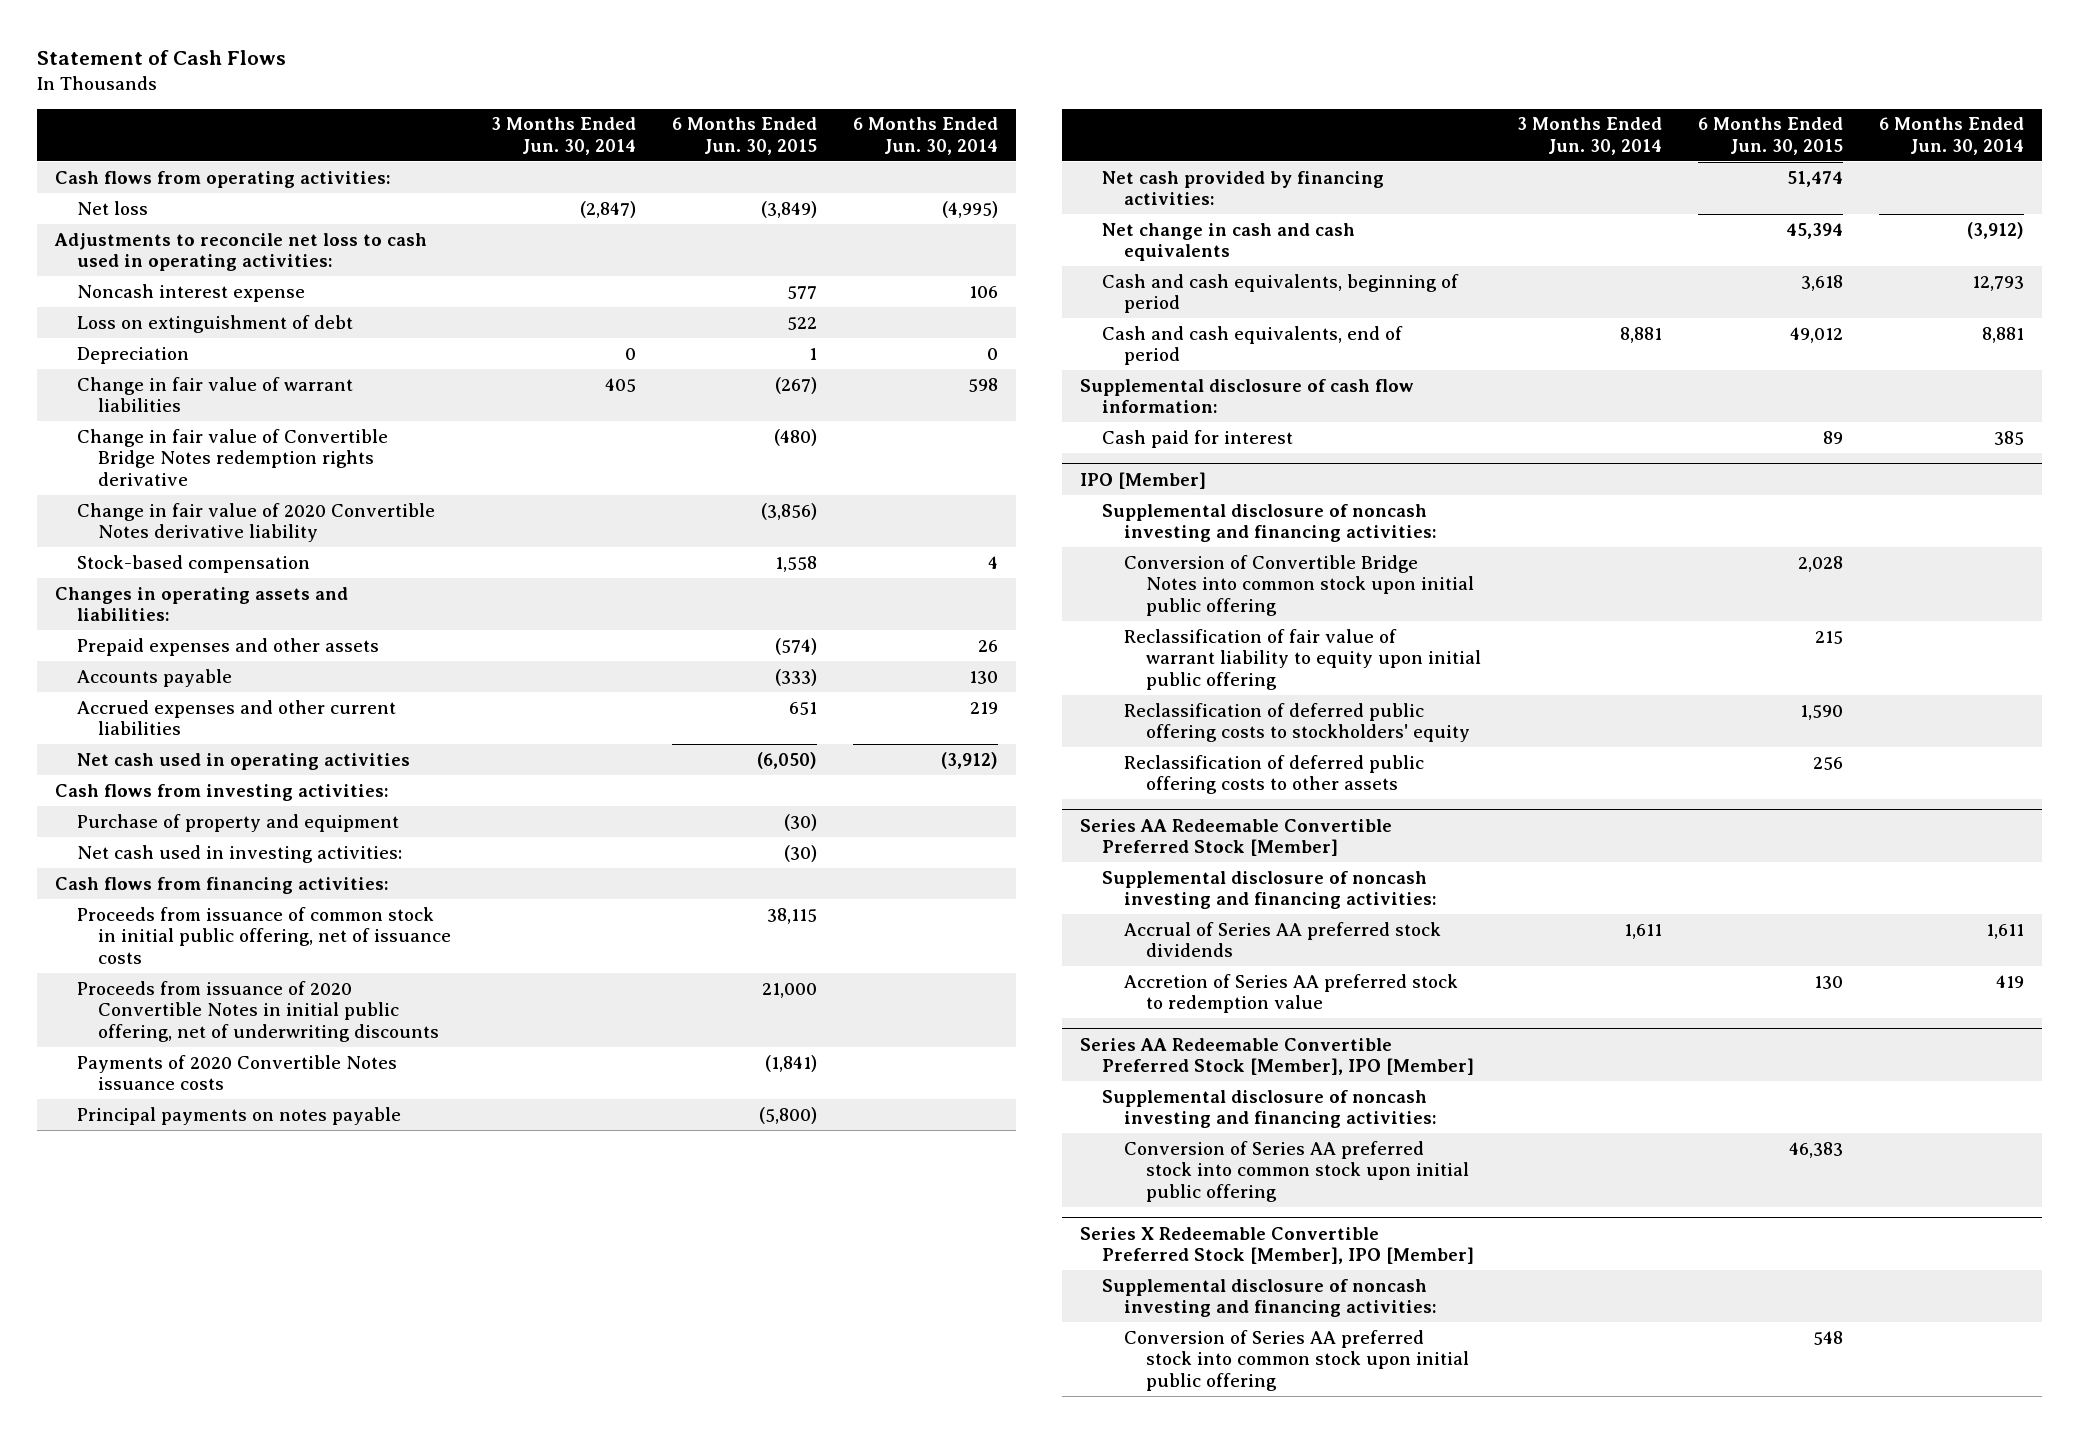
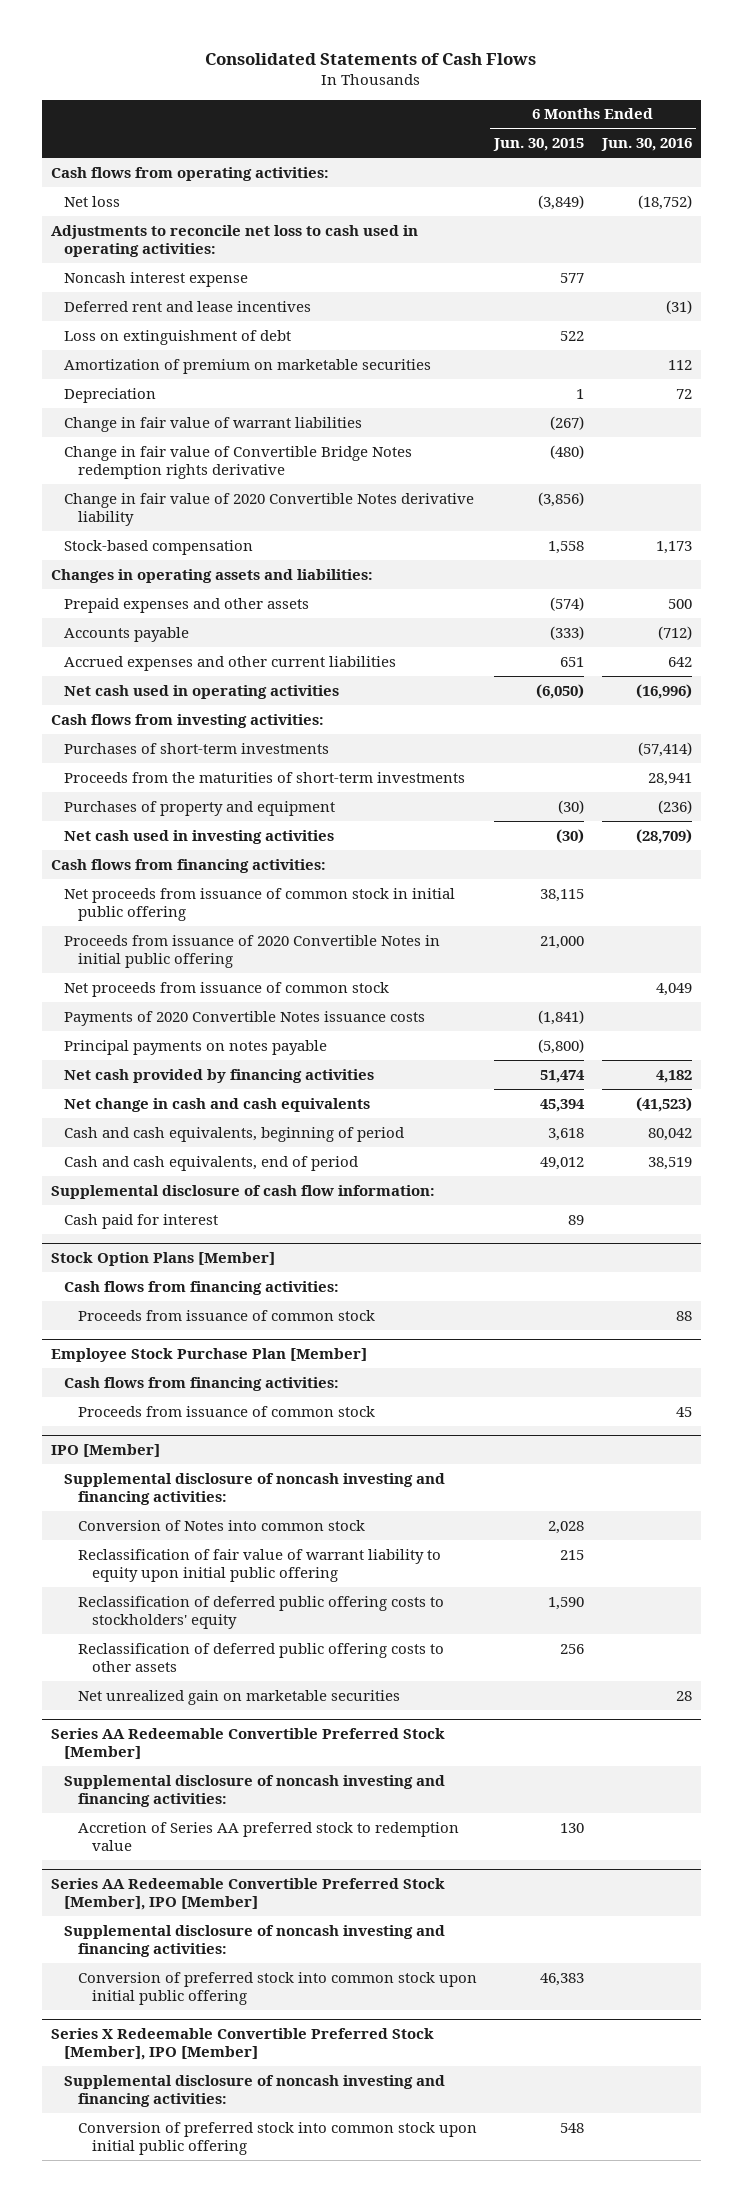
[36,50,286,66] Statement of Cash Flows -> [205,52,537,65] Consolidated Statements of Cash Flows
[491,117,637,155] 3 Months Ended Jun. 30, 2014 -> none
[853,117,999,155] 6 Months Ended Jun. 30, 2014 -> none
none -> [600,138,692,152] Jun. 30, 2016
none -> [64,300,312,312] Deferred rent and lease incentives
none -> [64,358,432,374] Amortization of premium on marketable securities
none -> [64,742,330,754] Purchases of short-term investments
none -> [64,771,466,783] Proceeds from the maturities of short-term investments
[76,813,399,832] Purchase of property and equipment -> [64,800,336,816] Purchases of property and equipment
[76,844,402,863] Net cash used in investing activities: -> [64,829,335,844] Net cash used in investing activities
[76,906,452,965] Proceeds from issuance of common stock in initial public offering, net of issuance costs -> [64,887,456,921] Net proceeds from issuance of common stock in initial public offering
[76,980,440,1043] Proceeds from issuance of 2020 Convertible Notes in initial public offering, net of underwriting discounts -> [64,934,441,968] Proceeds from issuance of 2020 Convertible Notes in initial public offering
none -> [64,981,390,997] Net proceeds from issuance of common stock
[1102,170,1385,206] Net cash provided by financing activities: -> [64,1068,375,1083] Net cash provided by financing activities
none -> [50,1251,275,1266] Stock Option Plans [Member]
none -> [64,1280,340,1295] Cash flows from financing activities:
none -> [78,1309,376,1321] Proceeds from issuance of common stock
none -> [50,1347,367,1362] Employee Stock Purchase Plan [Member]
none -> [64,1376,340,1391] Cash flows from financing activities:
none -> [78,1405,376,1417] Proceeds from issuance of common stock
[1124,554,1475,617] Conversion of Convertible Bridge Notes into common stock upon initial public offering -> [78,1519,366,1531] Conversion of Notes into common stock
none -> [78,1689,401,1705] Net unrealized gain on marketable securities
[1124,921,1442,958] Accrual of Series AA preferred stock dividends -> none
[1124,1140,1470,1203] Conversion of Series AA preferred stock into common stock upon initial public offering -> [78,1971,478,2005] Conversion of preferred stock into common stock upon initial public offering
[1124,1329,1470,1392] Conversion of Series AA preferred stock into common stock upon initial public offering -> [78,2121,478,2155] Conversion of preferred stock into common stock upon initial public offering

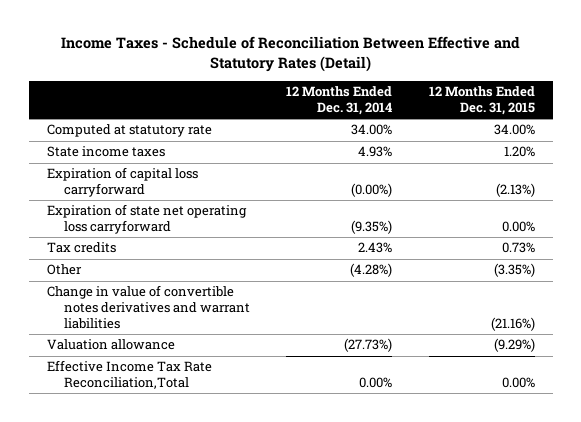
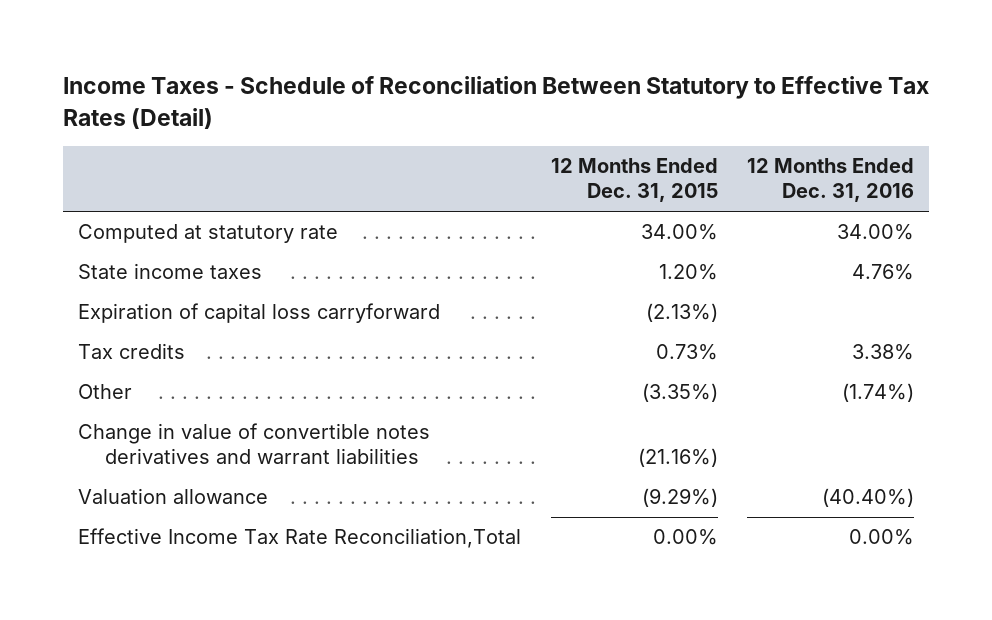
[60,36,520,73] Income Taxes - Schedule of Reconciliation Between Effective and Statutory Rates (Detail) -> [62,76,929,129] Income Taxes - Schedule of Reconciliation Between Statutory to Effective Tax Rates (Detail)
[286,86,393,116] 12 Months Ended Dec. 31, 2014 -> none
none -> [747,158,915,203] 12 Months Ended Dec. 31, 2016
[46,204,247,235] Expiration of state net operating loss carryforward -> none

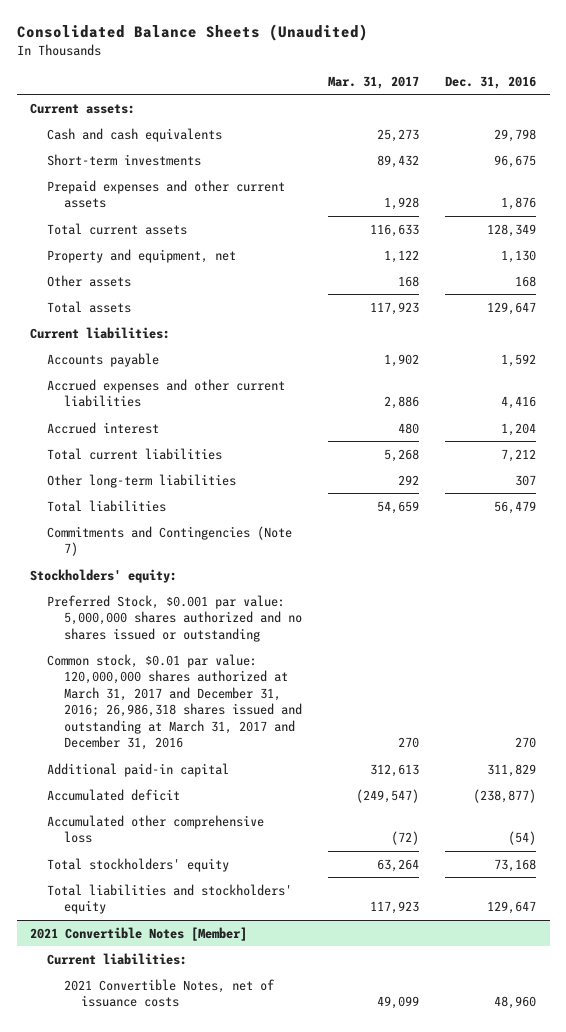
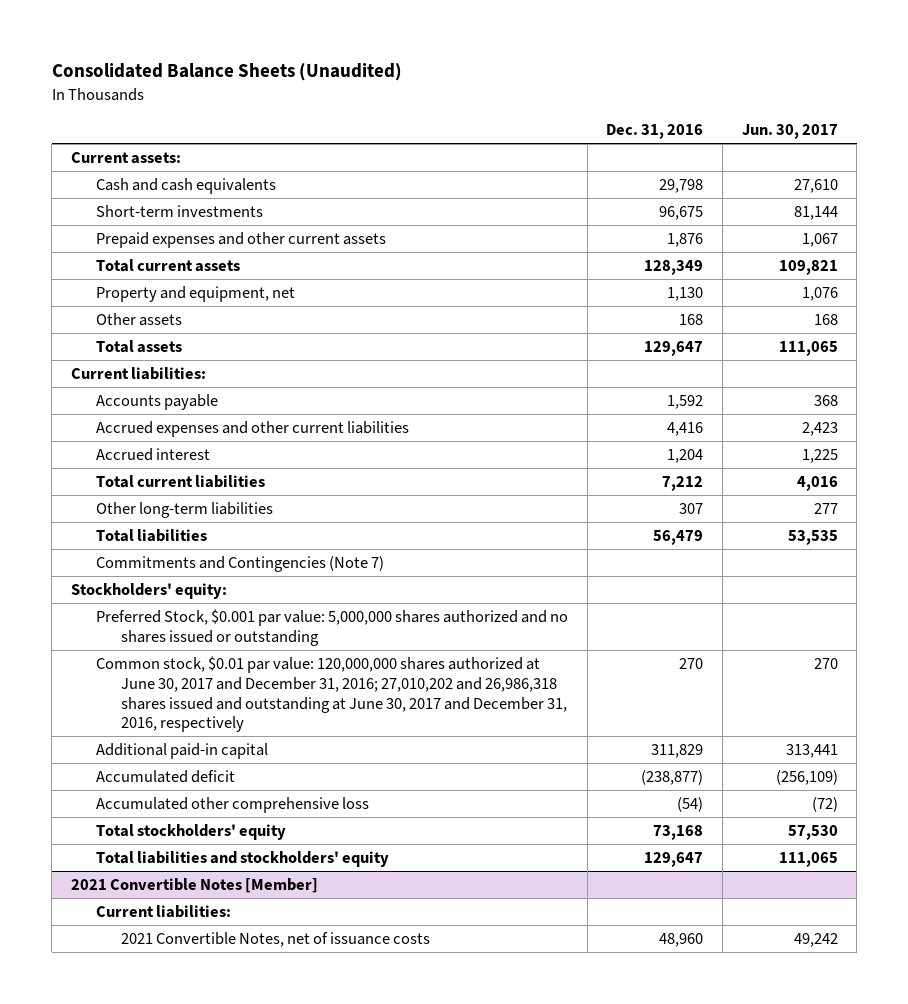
[328,75,420,89] Mar. 31, 2017 -> none
none -> [741,124,838,140] Jun. 30, 2017
[46,653,302,751] Common stock, $0.01 par value: 120,000,000 shares authorized at March 31, 2017 and December 31, 2016; 26,986,318 shares issued and outstanding at March 31, 2017 and December 31, 2016 -> [95,655,568,733] Common stock, $0.01 par value: 120,000,000 shares authorized at June 30, 2017 and December 31, 2016; 27,010,202 and 26,986,318 shares issued and outstanding at June 30, 2017 and December 31, 2016, respectively

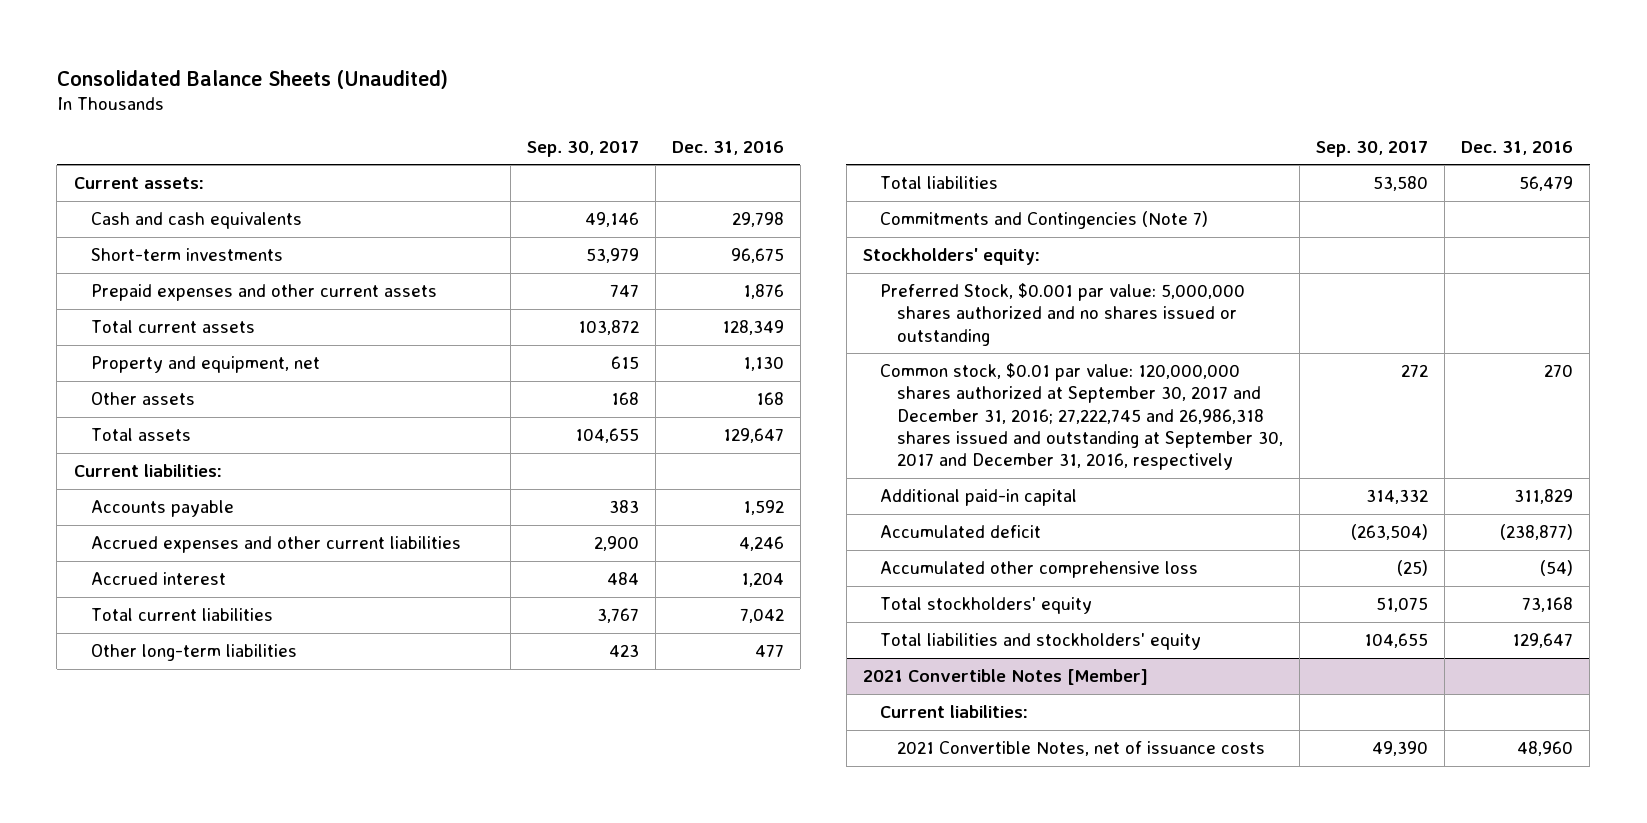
[741,124,838,140] Jun. 30, 2017 -> none
none -> [526,140,639,157] Sep. 30, 2017
[667,421,704,436] 4,416 -> [738,536,784,552] 4,246
[662,475,704,491] 7,212 -> [739,608,784,624] 7,042
[679,502,704,514] 307 -> [754,644,784,658] 477
[95,655,568,733] Common stock, $0.01 par value: 120,000,000 shares authorized at June 30, 2017 and December 31, 2016; 27,010,202 and 26,986,318 shares issued and outstanding at June 30, 2017 and December 31, 2016, respectively -> [879,363,1283,471] Common stock, $0.01 par value: 120,000,000 shares authorized at September 30, 2017 and December 31, 2016; 27,222,745 and 26,986,318 shares issued and outstanding at September 30, 2017 and December 31, 2016, respectively

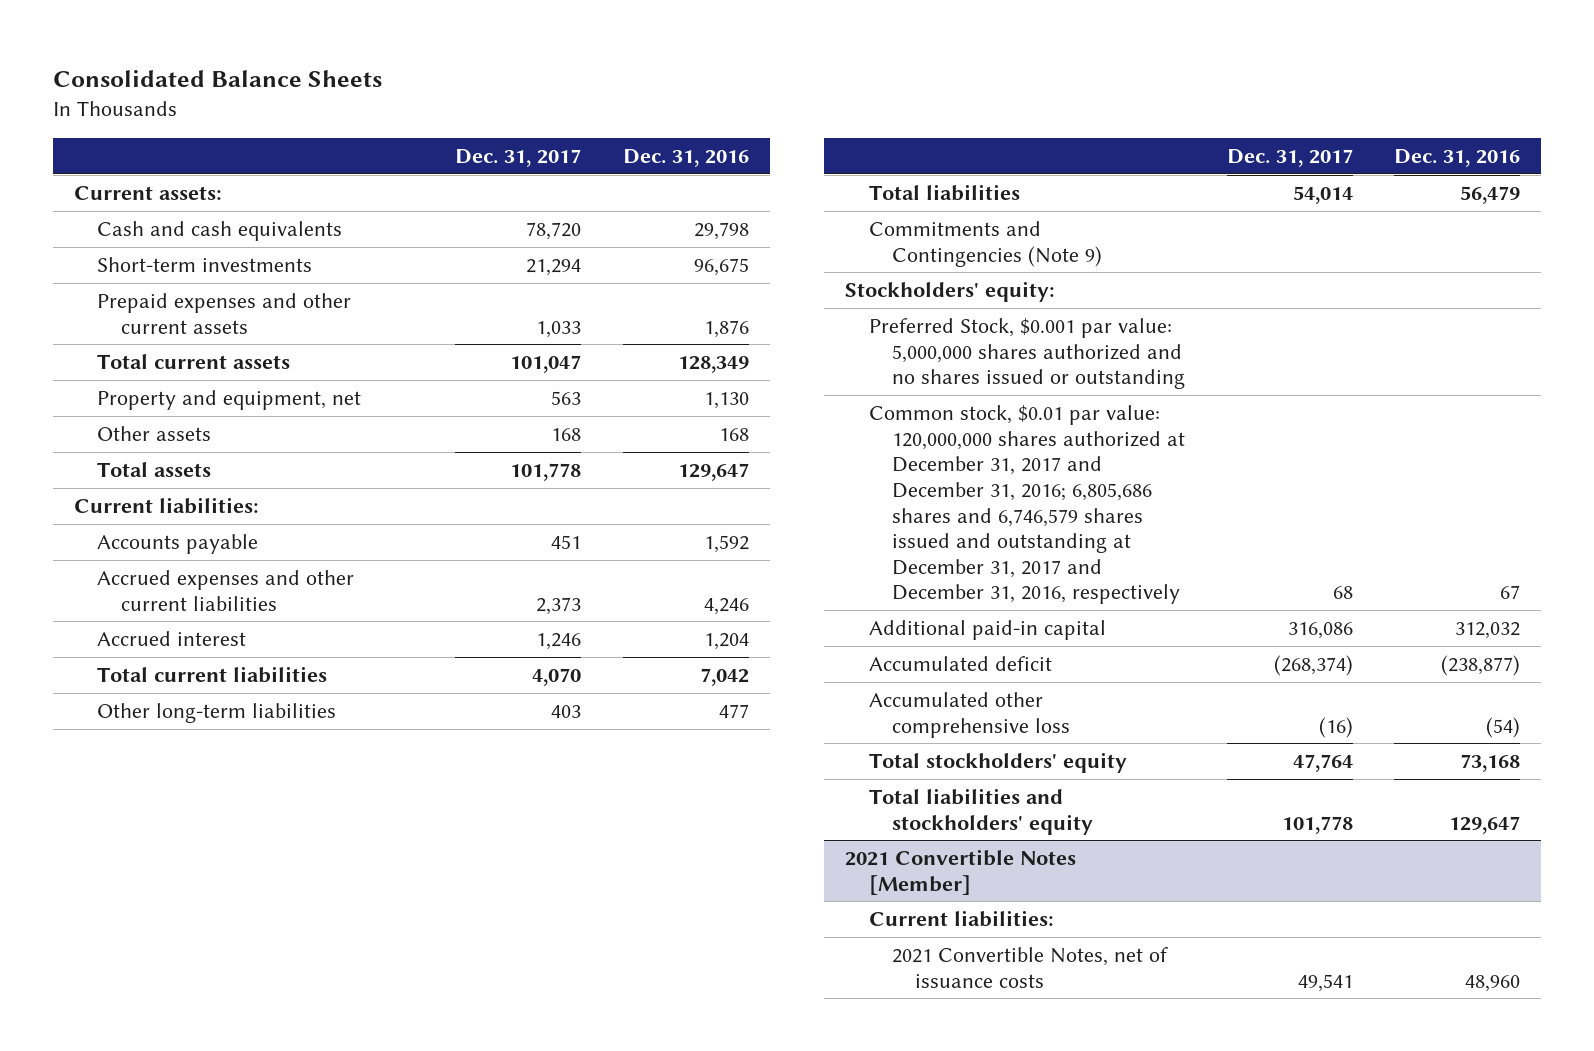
[56,69,448,89] Consolidated Balance Sheets (Unaudited) -> [52,69,382,87] Consolidated Balance Sheets
[526,140,639,157] Sep. 30, 2017 -> none
none -> [455,148,582,167] Dec. 31, 2017
[879,211,1208,230] Commitments and Contingencies (Note 7) -> [868,220,1102,267] Commitments and Contingencies (Note 9)
[879,363,1283,471] Common stock, $0.01 par value: 120,000,000 shares authorized at September 30, 2017 and December 31, 2016; 27,222,745 and 26,986,318 shares issued and outstanding at September 30, 2017 and December 31, 2016, respectively -> [868,404,1185,605] Common stock, $0.01 par value: 120,000,000 shares authorized at December 31, 2017 and December 31, 2016; 6,805,686 shares and 6,746,579 shares issued and outstanding at December 31, 2017 and December 31, 2016, respectively
[1544,364,1574,378] 270 -> [1500,585,1521,600] 67
[1514,489,1574,505] 311,829 -> [1455,621,1521,639] 312,032

